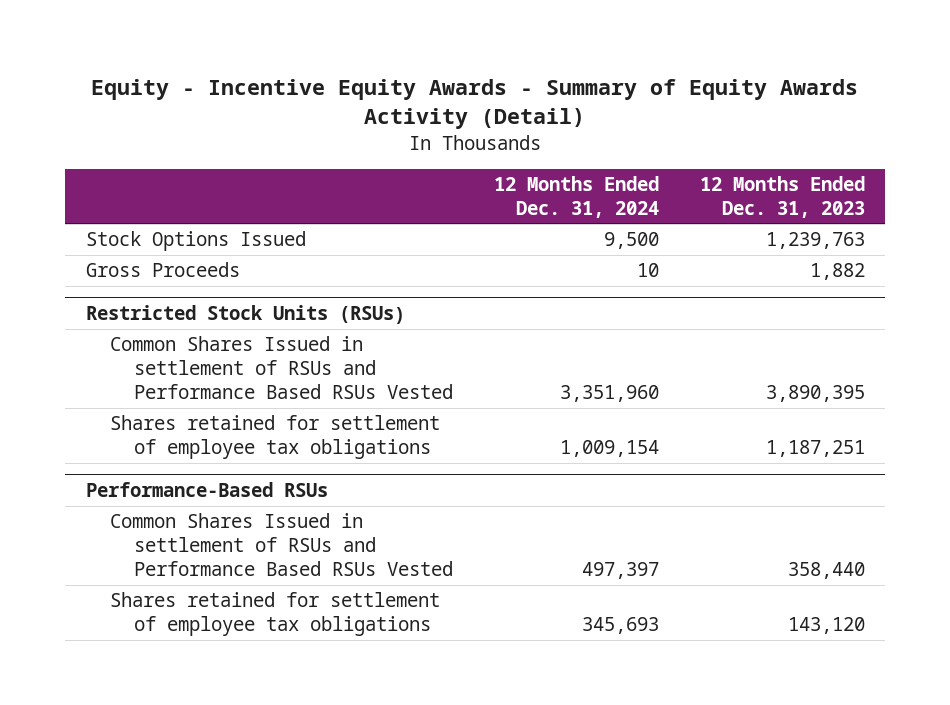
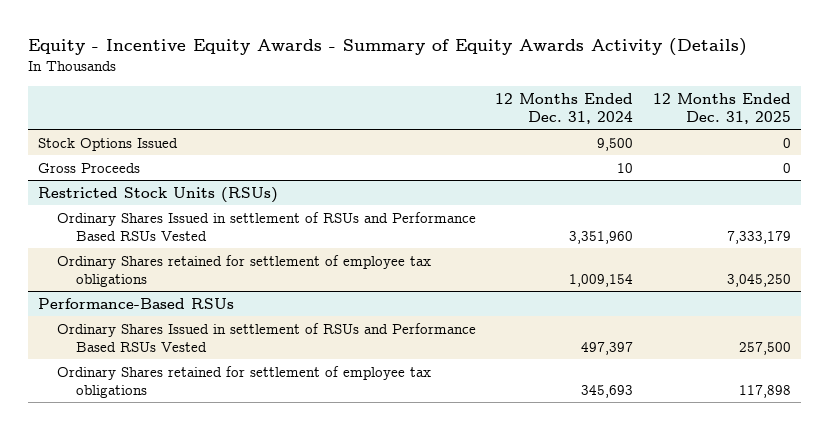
[91,78,859,130] Equity - Incentive Equity Awards - Summary of Equity Awards Activity (Detail) -> [27,37,747,56] Equity - Incentive Equity Awards - Summary of Equity Awards Activity (Details)
[699,175,865,218] 12 Months Ended Dec. 31, 2023 -> none
none -> [653,92,792,124] 12 Months Ended Dec. 31, 2025
[109,336,453,399] Common Shares Issued in settlement of RSUs and Performance Based RSUs Vested -> [56,211,476,241] Ordinary Shares Issued in settlement of RSUs and Performance Based RSUs Vested
[109,415,440,460] Shares retained for settlement of employee tax obligations -> [56,254,431,287] Ordinary Shares retained for settlement of employee tax obligations
[109,513,453,576] Common Shares Issued in settlement of RSUs and Performance Based RSUs Vested -> [56,322,476,352] Ordinary Shares Issued in settlement of RSUs and Performance Based RSUs Vested
[109,592,440,637] Shares retained for settlement of employee tax obligations -> [56,365,431,398] Ordinary Shares retained for settlement of employee tax obligations

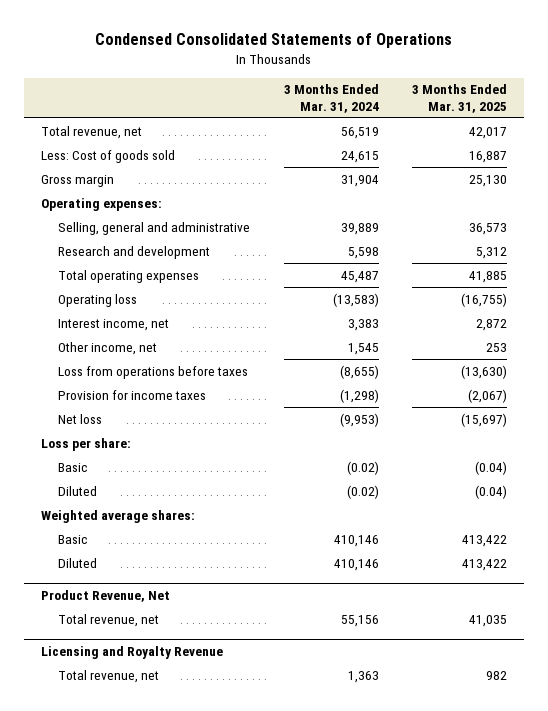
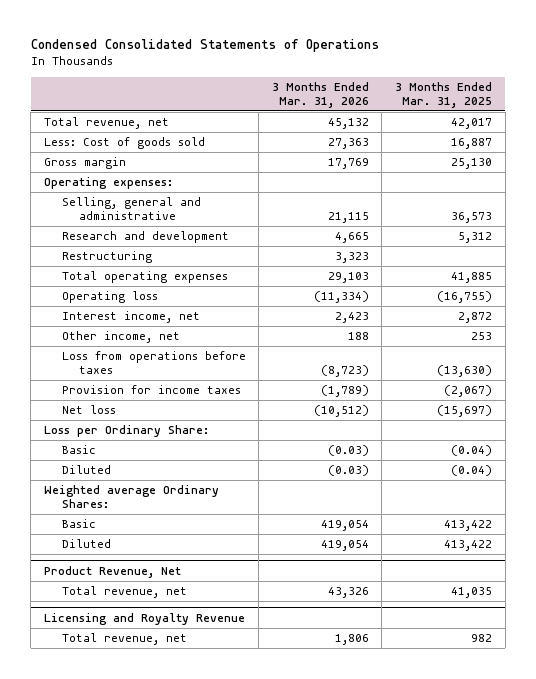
[283,84,379,113] 3 Months Ended Mar. 31, 2024 -> none
none -> [271,81,369,108] 3 Months Ended Mar. 31, 2026
none -> [61,250,152,263] Restructuring
[40,437,131,451] Loss per share: -> [43,424,209,437] Loss per Ordinary Share:
[40,509,195,523] Weighted average shares: -> [43,484,219,508] Weighted average Ordinary Shares:

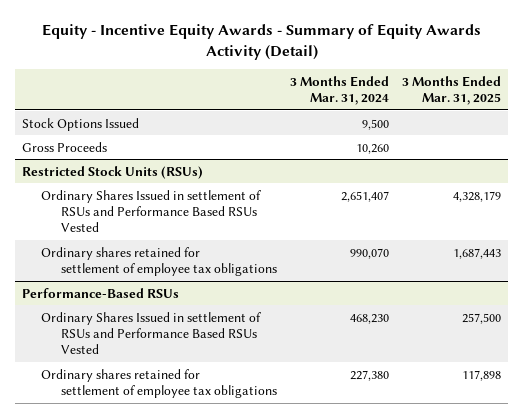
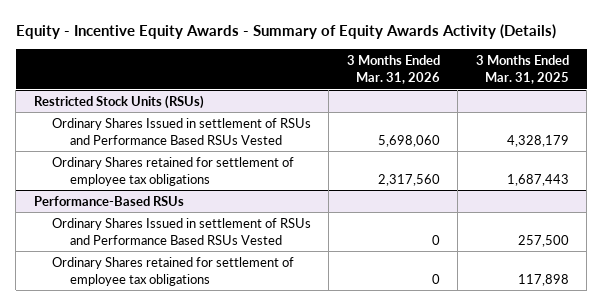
[41,24,481,61] Equity - Incentive Equity Awards - Summary of Equity Awards Activity (Detail) -> [15,24,556,40] Equity - Incentive Equity Awards - Summary of Equity Awards Activity (Details)
[290,75,390,105] 3 Months Ended Mar. 31, 2024 -> none
none -> [346,55,440,85] 3 Months Ended Mar. 31, 2026
[21,117,139,131] Stock Options Issued -> none
[21,141,107,152] Gross Proceeds -> none
[41,246,277,276] Ordinary shares retained for settlement of employee tax obligations -> [51,156,294,186] Ordinary Shares retained for settlement of employee tax obligations
[41,368,277,398] Ordinary shares retained for settlement of employee tax obligations -> [51,256,294,286] Ordinary Shares retained for settlement of employee tax obligations

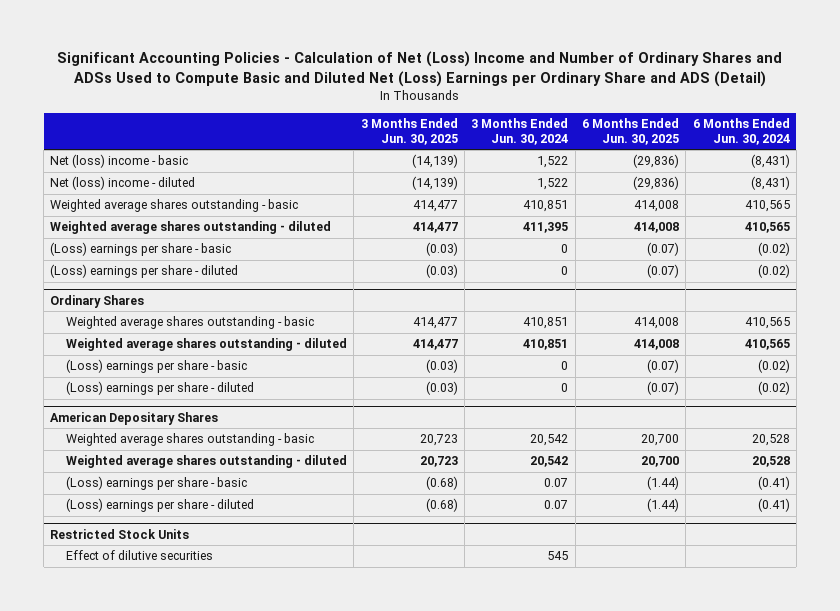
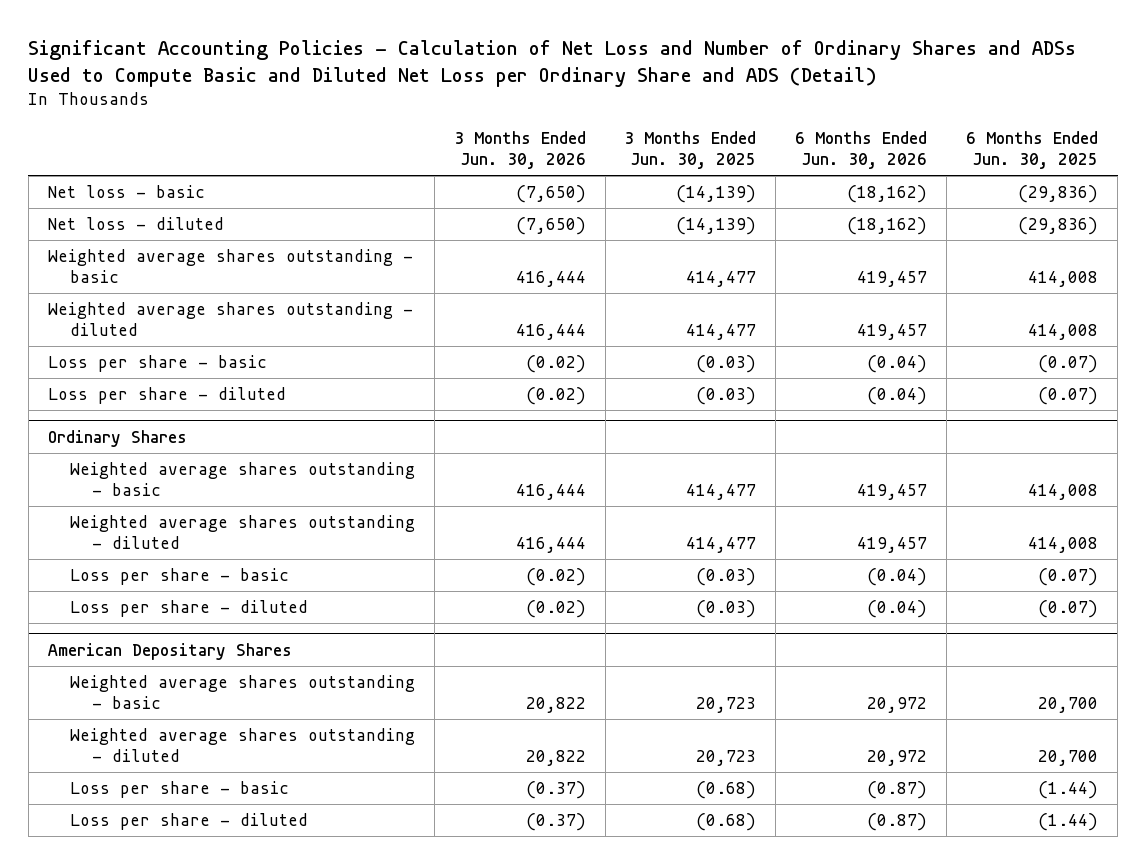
[57,51,783,87] Significant Accounting Policies - Calculation of Net (Loss) Income and Number of Ordinary Shares and ADSs Used to Compute Basic and Diluted Net (Loss) Earnings per Ordinary Share and ADS (Detail) -> [28,39,1077,87] Significant Accounting Policies - Calculation of Net Loss and Number of Ordinary Shares and ADSs Used to Compute Basic and Diluted Net Loss per Ordinary Share and ADS (Detail)
[471,118,569,145] 3 Months Ended Jun. 30, 2024 -> none
[692,118,790,145] 6 Months Ended Jun. 30, 2024 -> none
none -> [453,131,586,170] 3 Months Ended Jun. 30, 2026
none -> [795,131,928,170] 6 Months Ended Jun. 30, 2026
[50,154,189,169] Net (loss) income - basic -> [47,184,205,198] Net loss - basic
[50,176,196,191] Net (loss) income - diluted -> [47,216,224,230] Net loss - diluted
[50,242,232,257] (Loss) earnings per share - basic -> [47,354,267,372] Loss per share - basic
[50,264,239,279] (Loss) earnings per share - diluted -> [47,386,286,404] Loss per share - diluted
[66,359,248,374] (Loss) earnings per share - basic -> [69,567,289,585] Loss per share - basic
[66,381,255,396] (Loss) earnings per share - diluted -> [69,599,308,617] Loss per share - diluted
[50,528,190,539] Restricted Stock Units -> none
[66,550,214,561] Effect of dilutive securities -> none
[66,476,248,491] (Loss) earnings per share - basic -> [69,780,289,798] Loss per share - basic
[66,498,255,513] (Loss) earnings per share - diluted -> [69,812,308,830] Loss per share - diluted

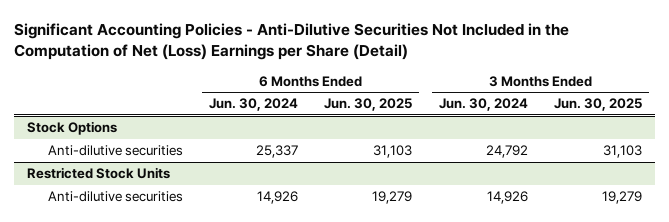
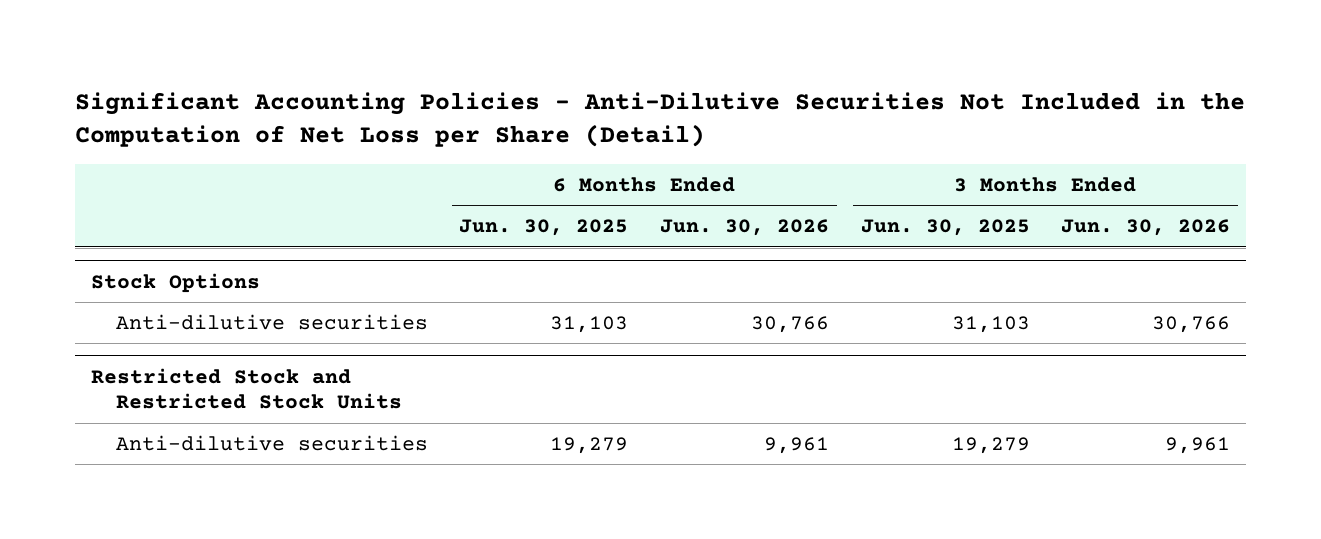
[13,22,569,60] Significant Accounting Policies - Anti-Dilutive Securities Not Included in the Computation of Net (Loss) Earnings per Share (Detail) -> [75,91,1246,148] Significant Accounting Policies - Anti-Dilutive Securities Not Included in the Computation of Net Loss per Share (Detail)
[209,98,299,112] Jun. 30, 2024 -> none
[438,98,528,112] Jun. 30, 2024 -> none
none -> [660,219,830,237] Jun. 30, 2026
none -> [1061,219,1231,237] Jun. 30, 2026
[27,167,171,180] Restricted Stock Units -> [90,367,402,410] Restricted Stock and Restricted Stock Units

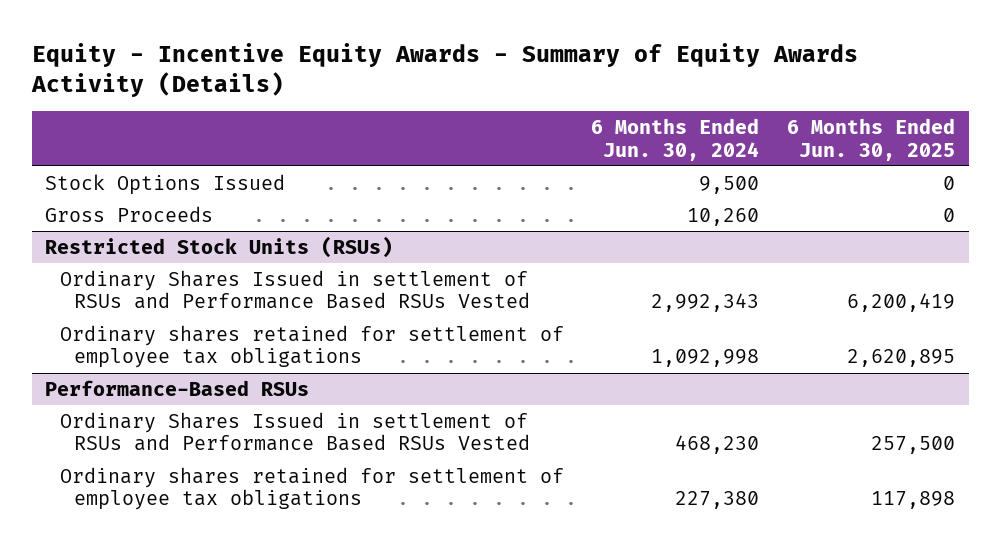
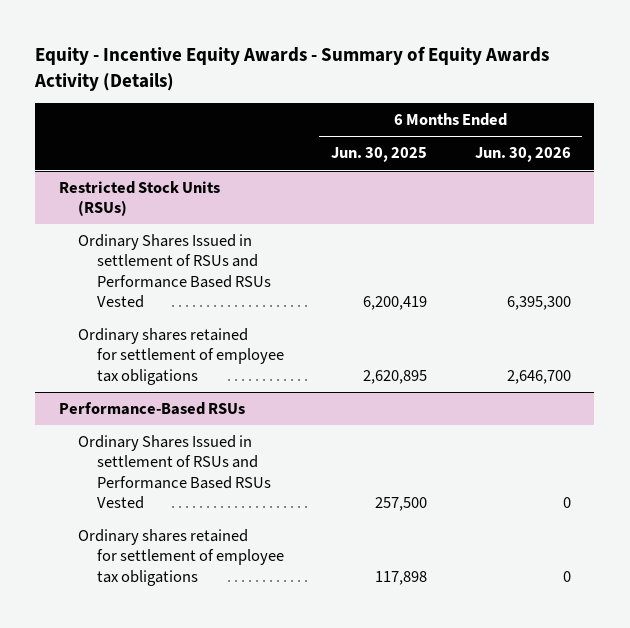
[591,118,760,161] 6 Months Ended Jun. 30, 2024 -> none
none -> [474,147,571,163] Jun. 30, 2026
[45,173,286,195] Stock Options Issued -> none
[45,205,214,222] Gross Proceeds -> none

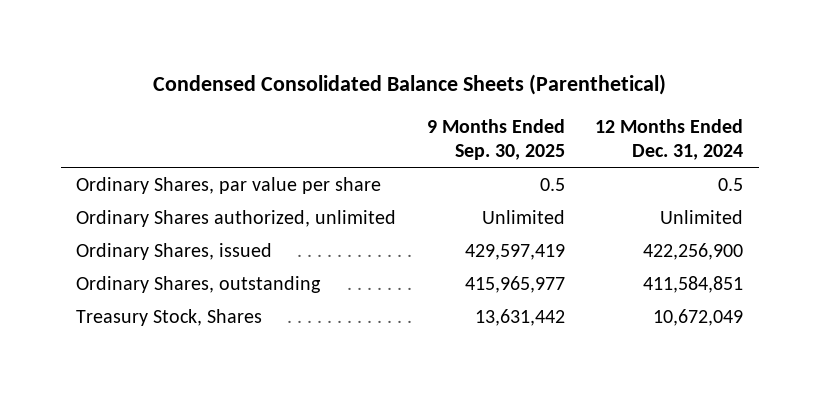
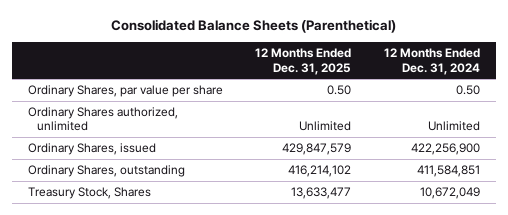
[152,73,666,95] Condensed Consolidated Balance Sheets (Parenthetical) -> [110,19,396,34] Consolidated Balance Sheets (Parenthetical)
[426,119,565,160] 9 Months Ended Sep. 30, 2025 -> none
none -> [255,48,352,75] 12 Months Ended Dec. 31, 2025
[718,177,744,191] 0.5 -> [455,85,480,96] 0.50

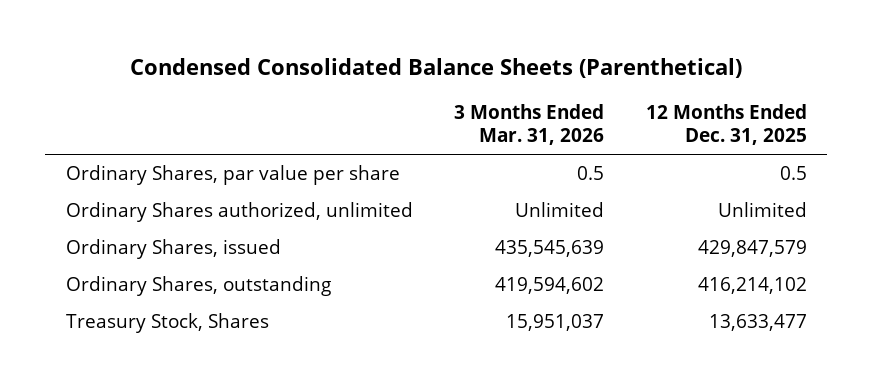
[110,19,396,34] Consolidated Balance Sheets (Parenthetical) -> [130,57,743,78] Condensed Consolidated Balance Sheets (Parenthetical)
[383,48,480,75] 12 Months Ended Dec. 31, 2024 -> none
none -> [454,104,605,146] 3 Months Ended Mar. 31, 2026
[327,85,352,96] 0.50 -> [779,166,807,181] 0.5

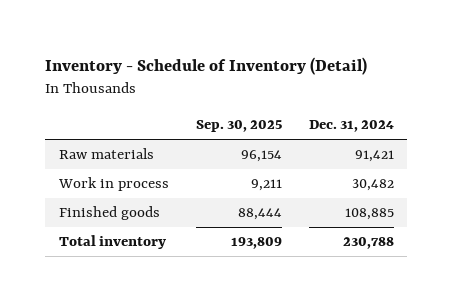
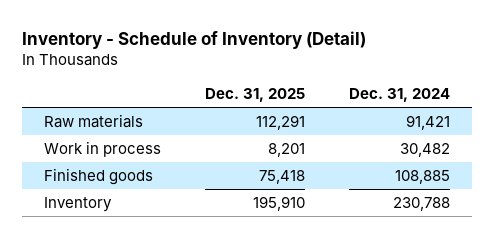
[195,120,282,133] Sep. 30, 2025 -> none
none -> [205,88,306,103] Dec. 31, 2025
[58,235,166,250] Total inventory -> [44,196,113,212] Inventory

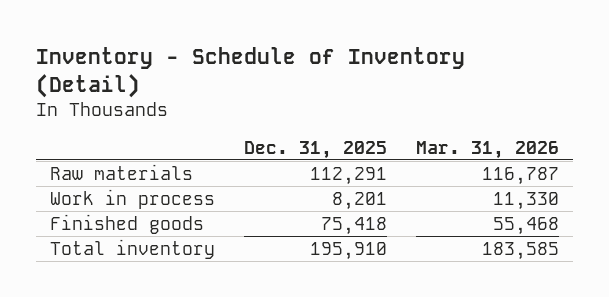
[349,88,451,103] Dec. 31, 2024 -> none
none -> [415,140,559,159] Mar. 31, 2026
[44,196,113,212] Inventory -> [50,239,216,260] Total inventory

